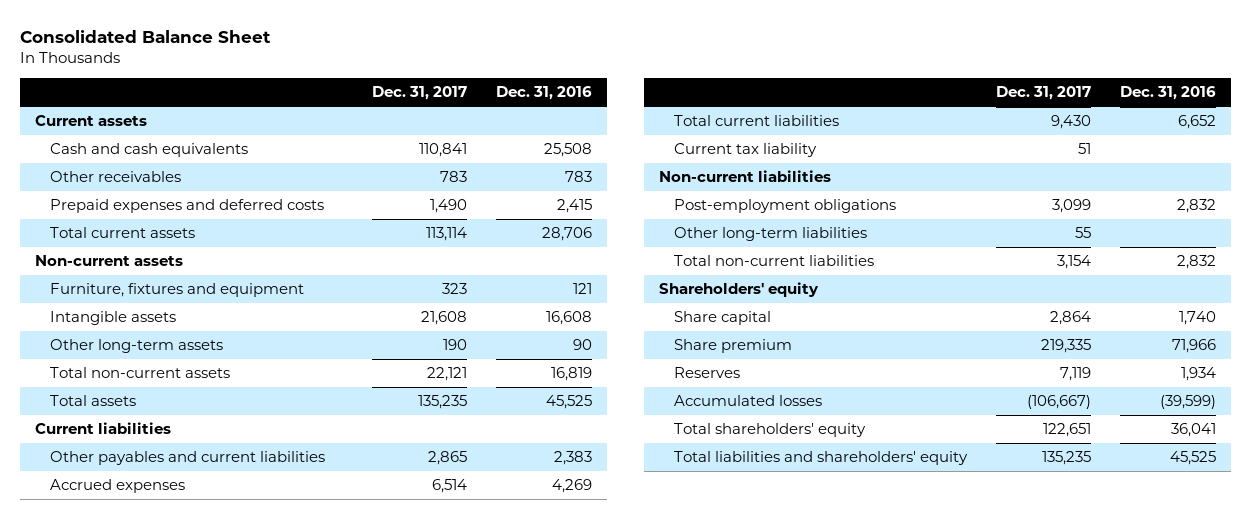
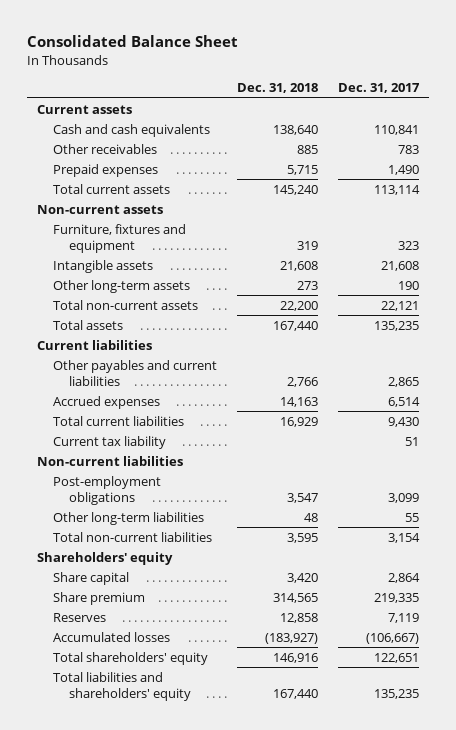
[496,86,593,101] Dec. 31, 2016 -> none
none -> [237,83,319,94] Dec. 31, 2018
[50,199,325,214] Prepaid expenses and deferred costs -> [53,163,159,177] Prepaid expenses

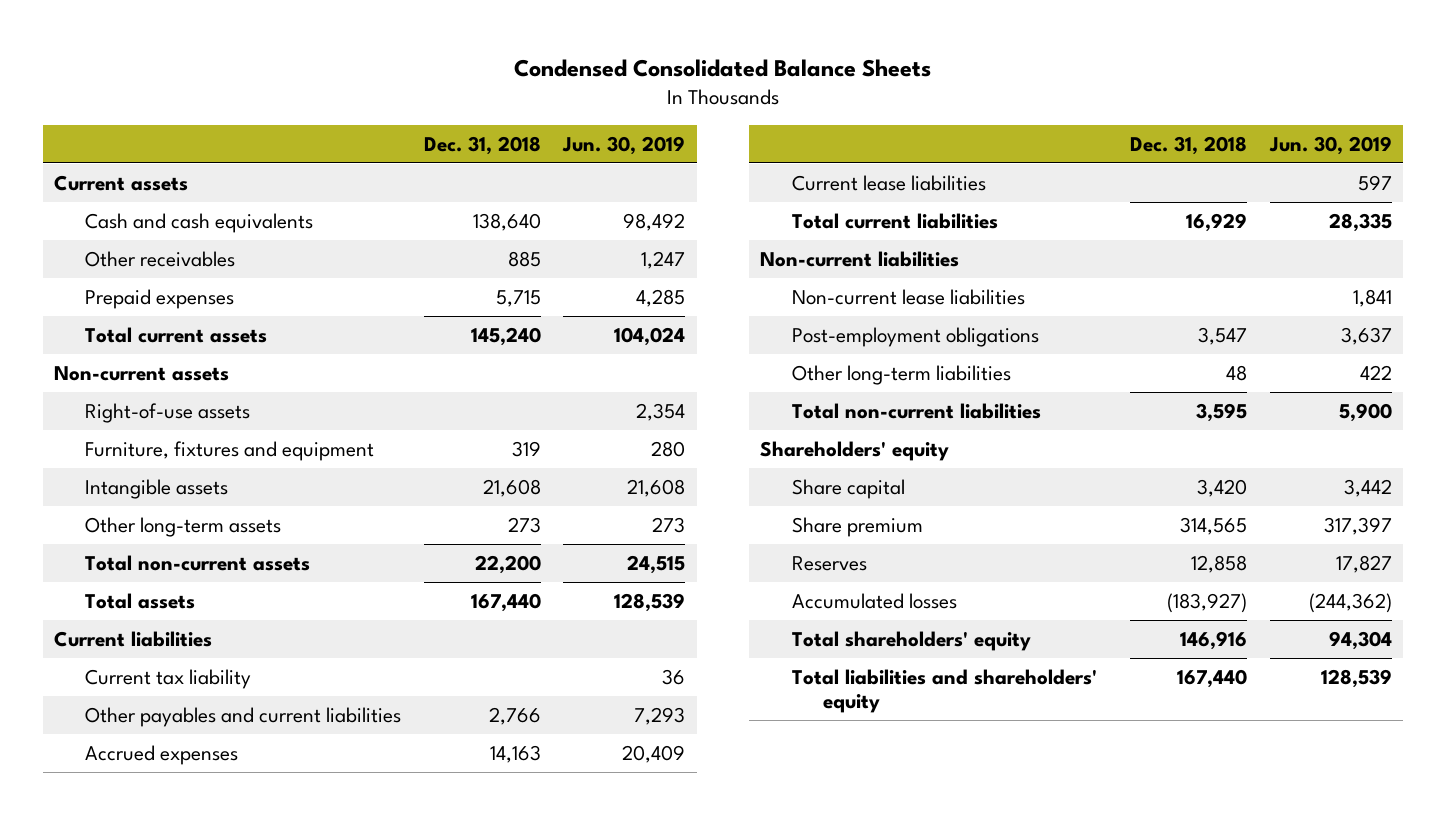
[26,35,238,48] Consolidated Balance Sheet -> [513,58,931,77] Condensed Consolidated Balance Sheets
[338,83,421,94] Dec. 31, 2017 -> none
none -> [562,135,686,155] Jun. 30, 2019
none -> [85,402,251,423] Right-of-use assets
[53,435,167,449] Current tax liability -> [85,668,252,689] Current tax liability
none -> [791,174,986,191] Current lease liabilities
none -> [791,288,1025,305] Non-current lease liabilities

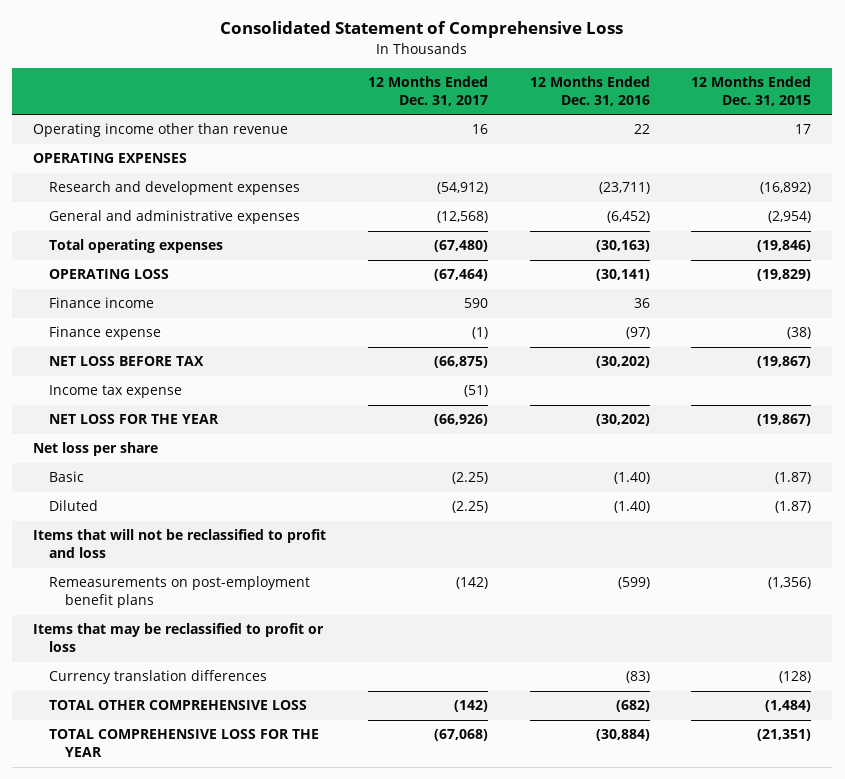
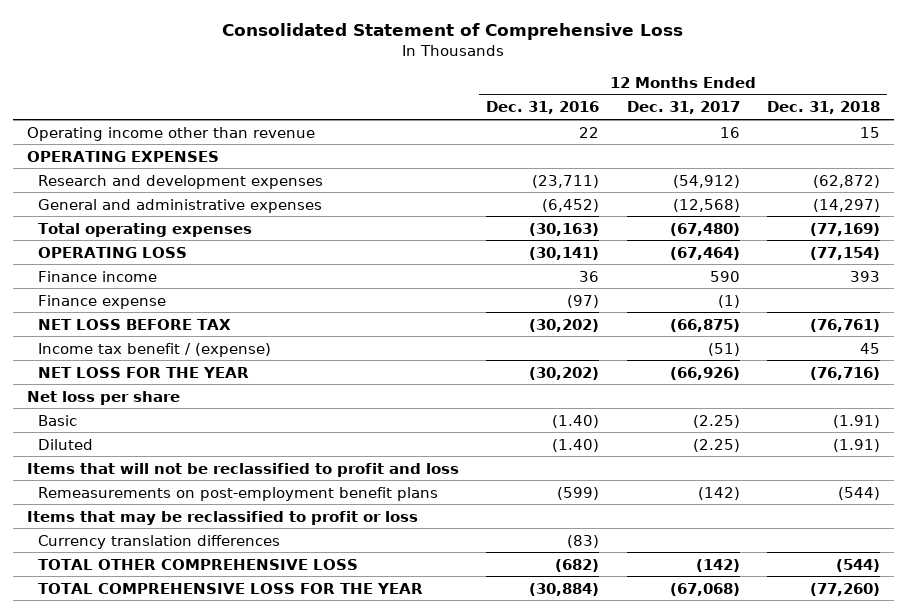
[691,76,812,106] 12 Months Ended Dec. 31, 2015 -> none
none -> [767,101,881,115] Dec. 31, 2018
[48,385,182,399] Income tax expense -> [38,342,272,357] Income tax benefit / (expense)

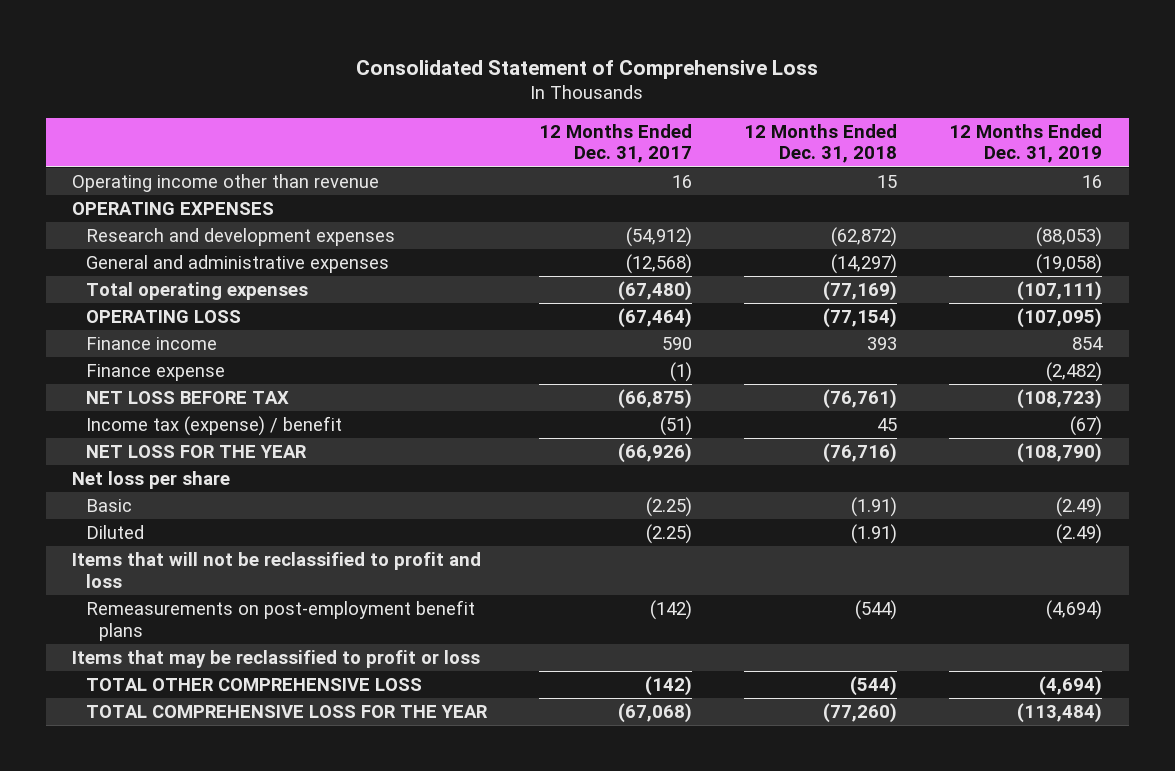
[486,101,600,115] Dec. 31, 2016 -> none
none -> [949,123,1103,164] 12 Months Ended Dec. 31, 2019
[38,342,272,357] Income tax benefit / (expense) -> [85,416,342,437] Income tax (expense) / benefit
[38,534,281,549] Currency translation differences -> none

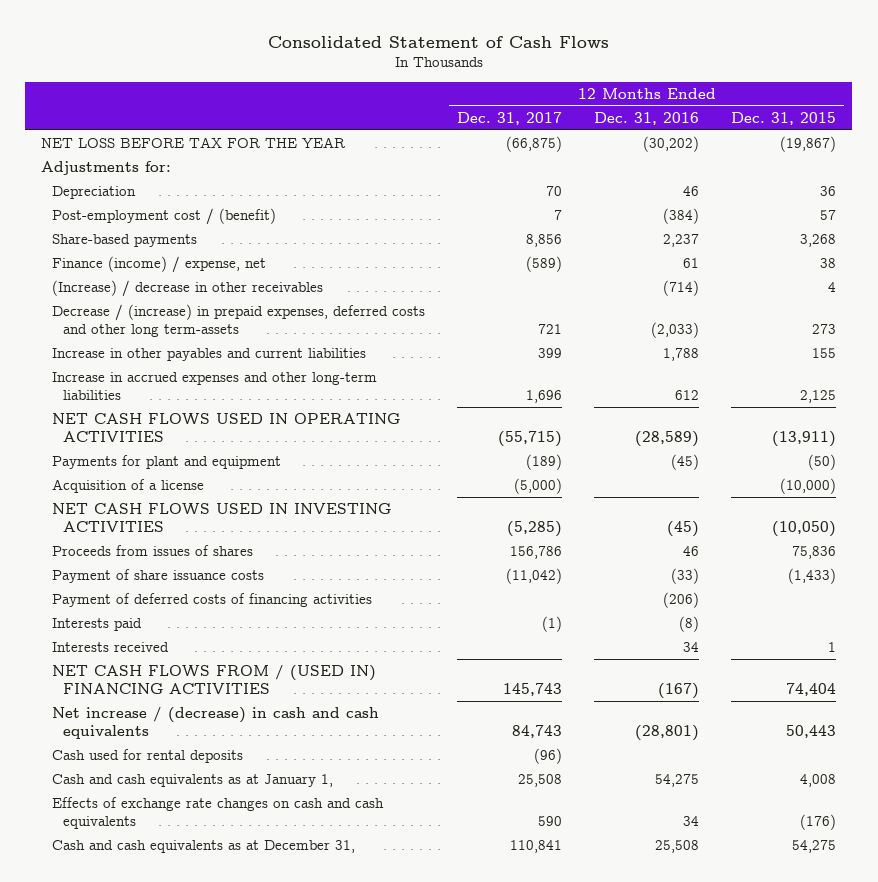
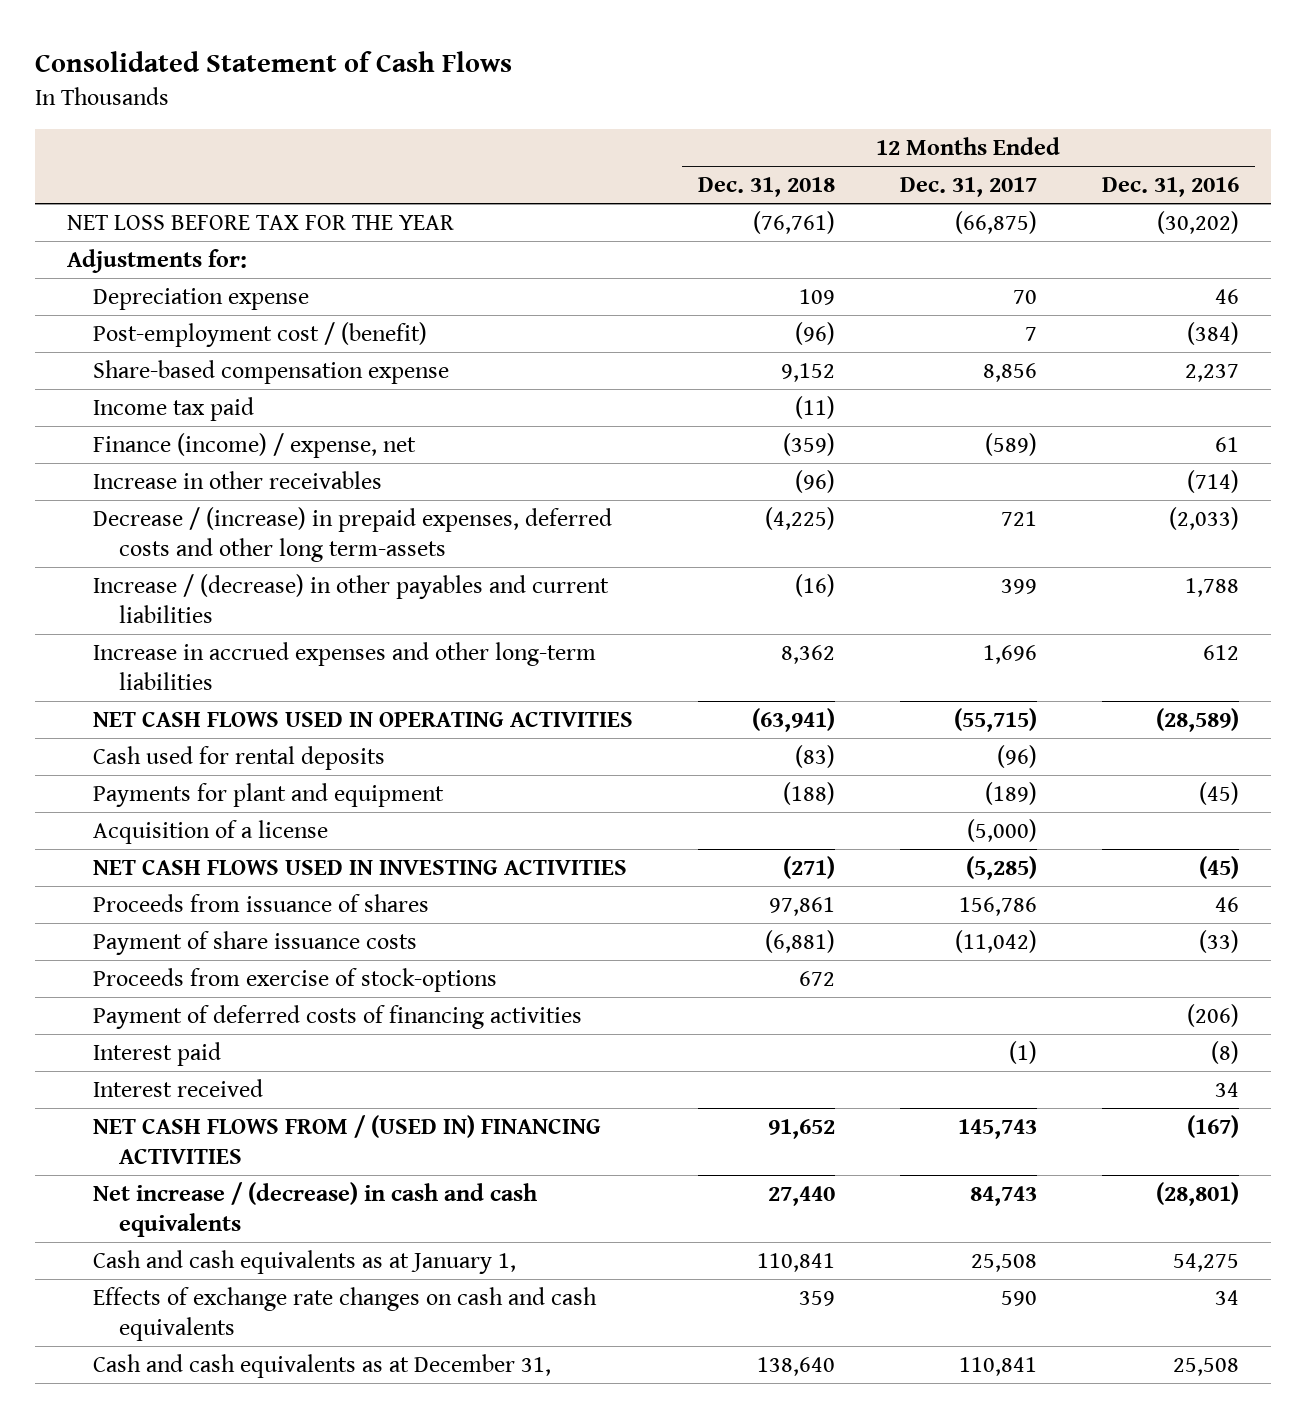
[731,111,837,125] Dec. 31, 2015 -> none
none -> [698,177,836,198] Dec. 31, 2018
[52,186,137,200] Depreciation -> [93,288,310,311] Depreciation expense
[52,234,198,248] Share-based payments -> [93,360,450,385] Share-based compensation expense
none -> [93,397,255,422] Income tax paid
[52,280,324,298] (Increase) / decrease in other receivables -> [93,471,383,490] Increase in other receivables
[52,348,367,362] Increase in other payables and current liabilities -> [93,574,610,624] Increase / (decrease) in other payables and current liabilities
[52,749,244,764] Cash used for rental deposits -> [93,746,386,771] Cash used for rental deposits
[52,545,254,557] Proceeds from issues of shares -> [93,894,430,913] Proceeds from issuance of shares
none -> [93,968,498,993] Proceeds from exercise of stock-options
[52,618,143,632] Interests paid -> [93,1042,222,1067] Interest paid
[52,642,170,653] Interests received -> [93,1079,264,1098] Interest received

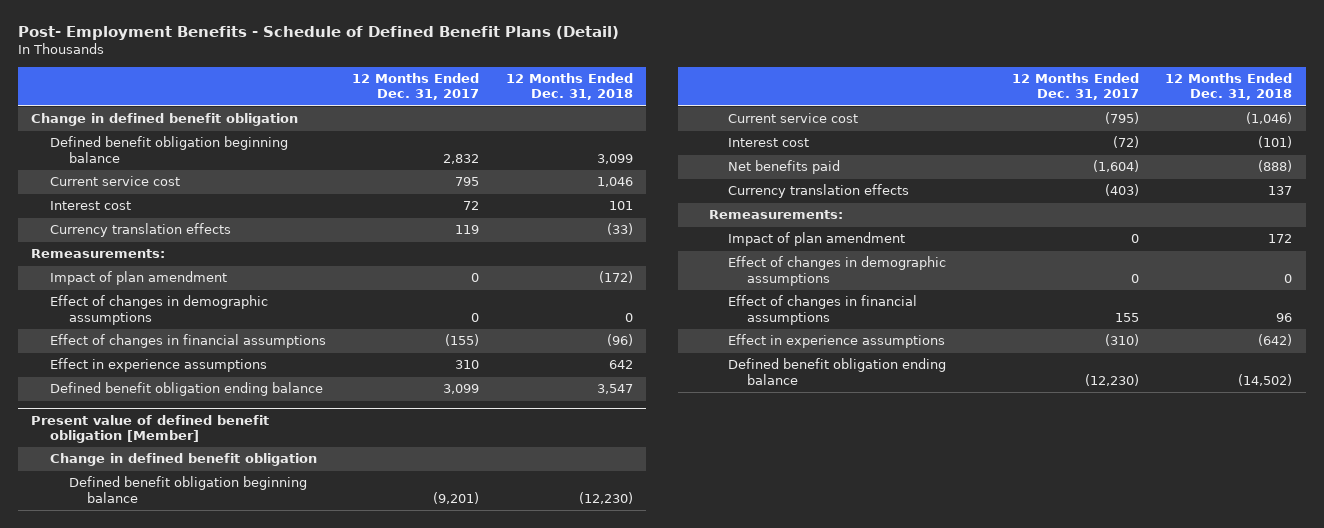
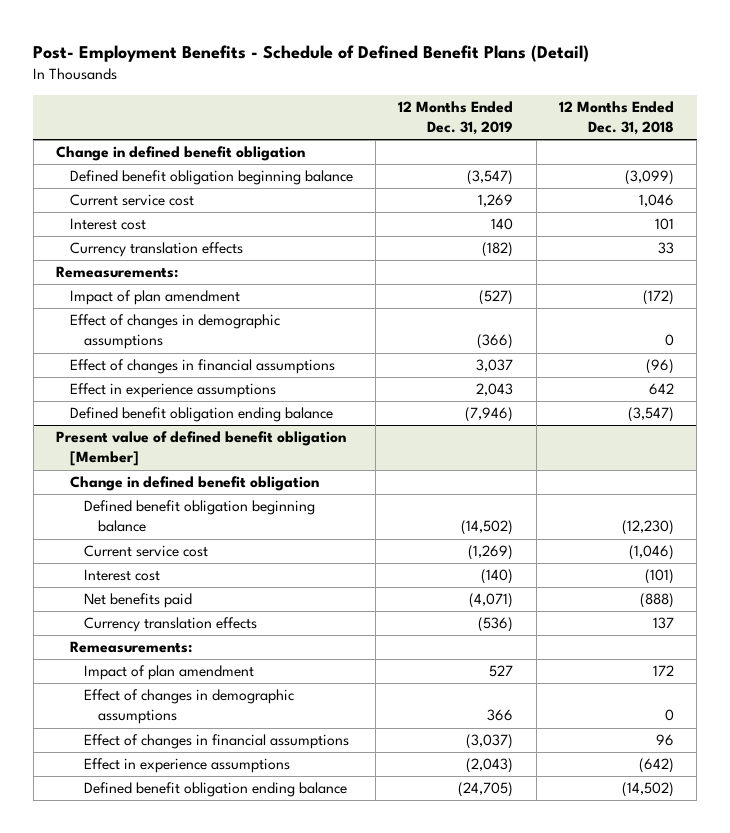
[352,73,480,101] 12 Months Ended Dec. 31, 2017 -> none
none -> [398,101,514,136] 12 Months Ended Dec. 31, 2019
[596,153,633,164] 3,099 -> [624,170,674,186] (3,099)
[606,223,633,236] (33) -> [657,242,674,255] 33
[596,384,633,395] 3,547 -> [627,407,674,423] (3,547)

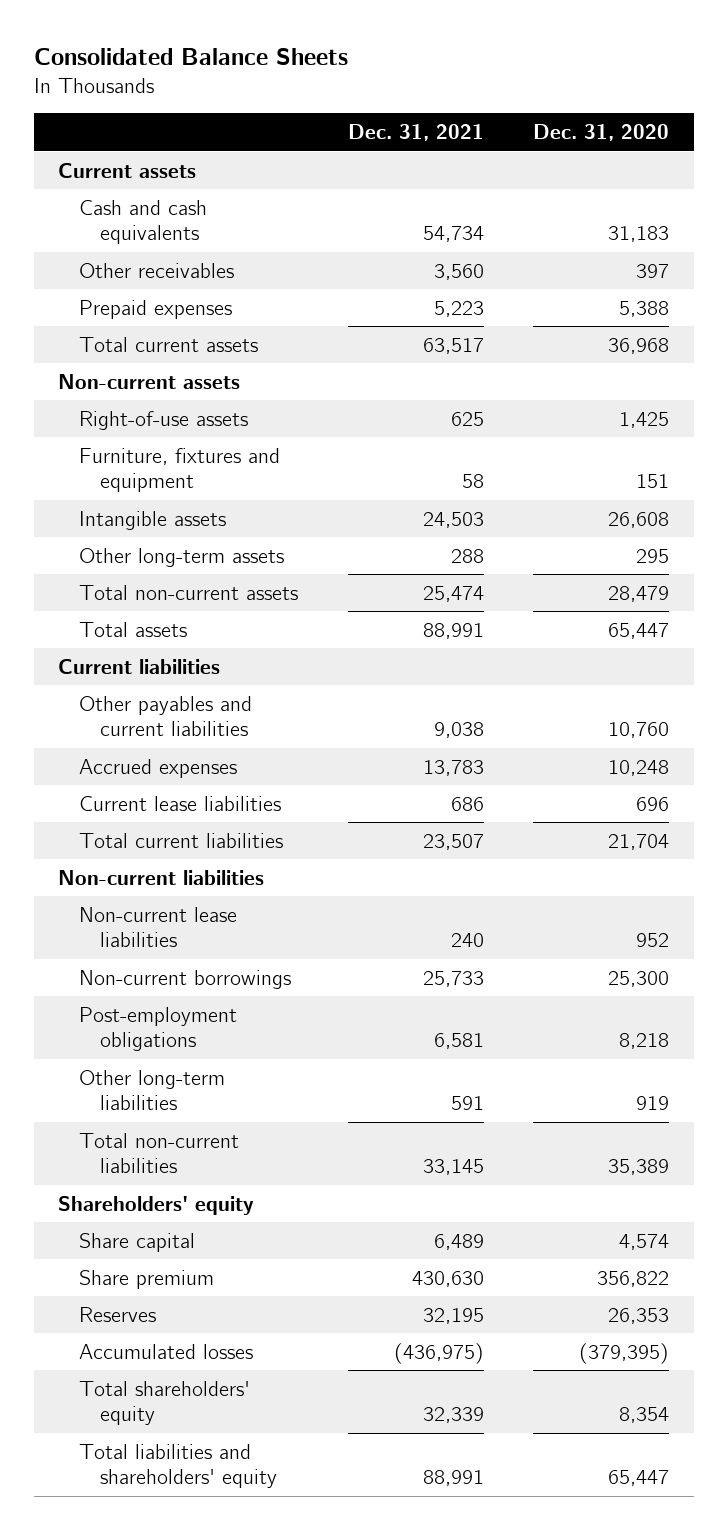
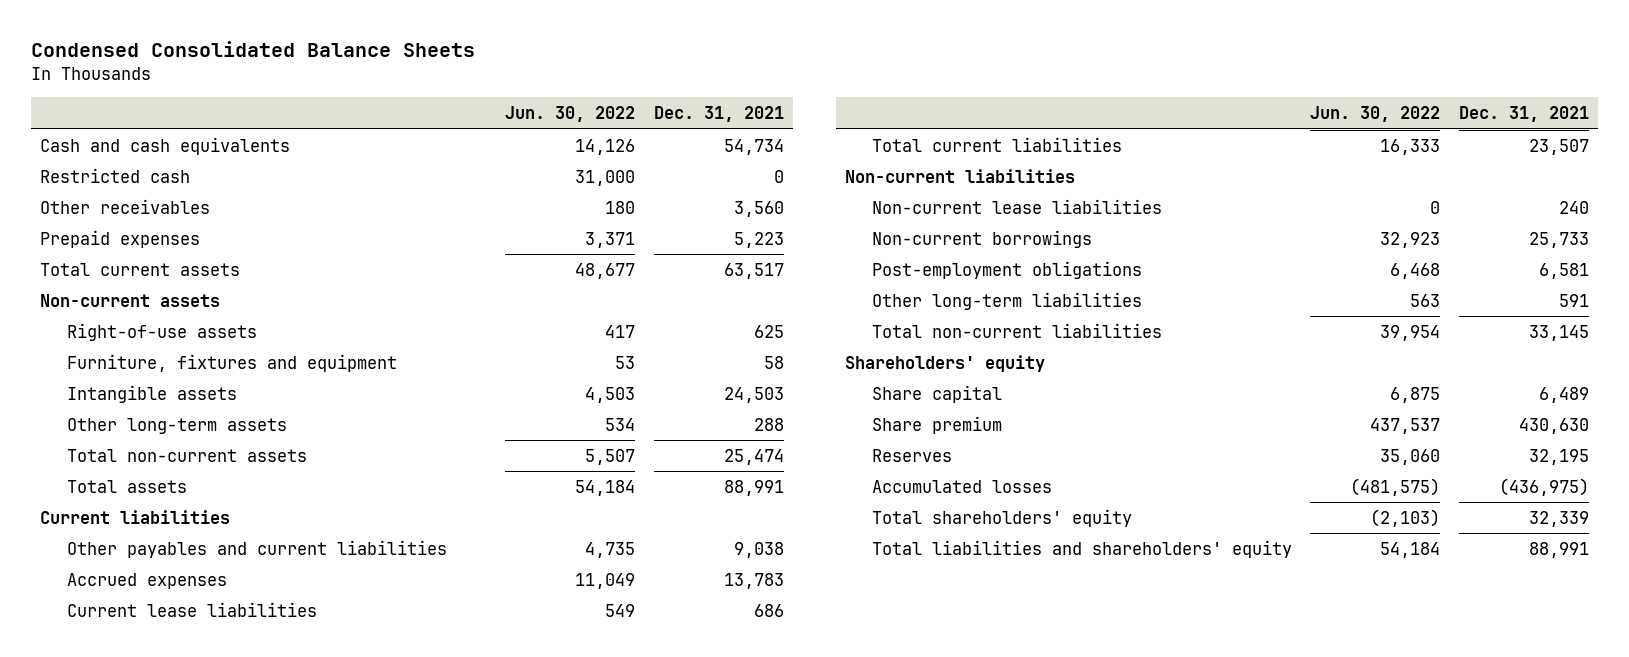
[33,48,348,66] Consolidated Balance Sheets -> [30,41,475,58] Condensed Consolidated Balance Sheets
[533,123,670,141] Dec. 31, 2020 -> none
none -> [505,106,636,123] Jun. 30, 2022
[58,162,197,178] Current assets -> none
none -> [39,167,190,183] Restricted cash

